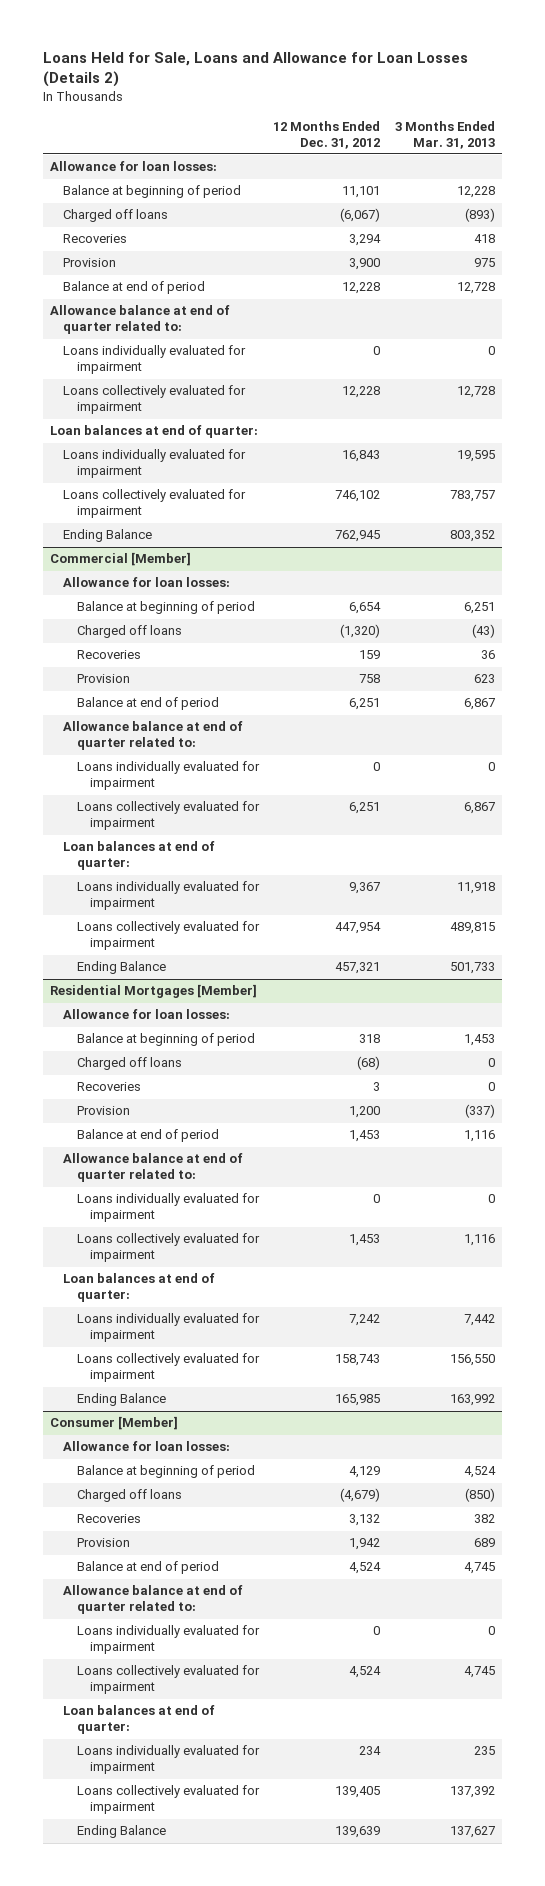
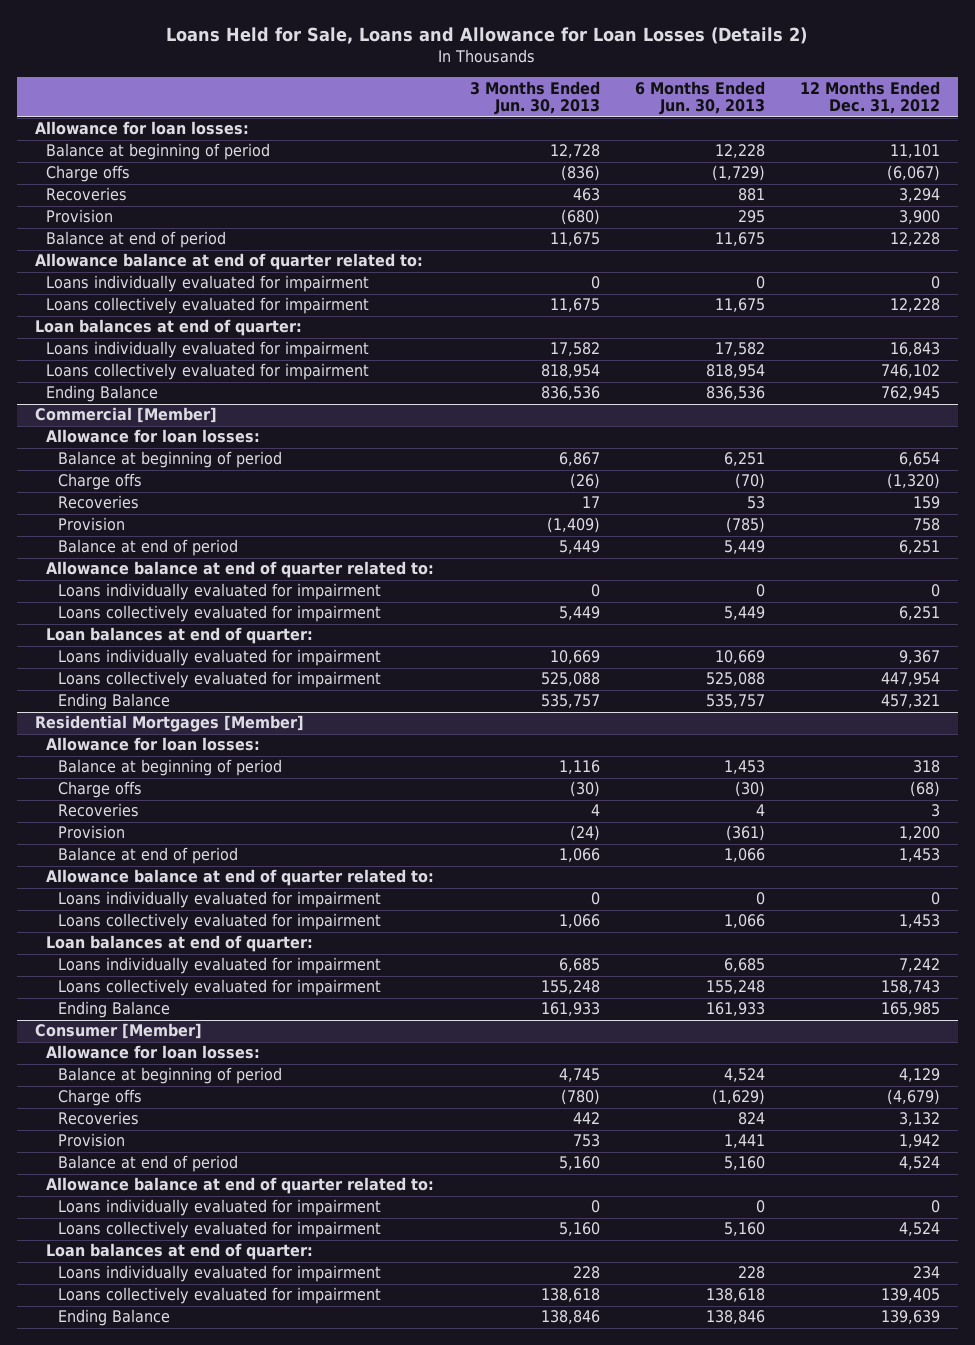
[394,120,495,149] 3 Months Ended Mar. 31, 2013 -> none
none -> [469,80,600,116] 3 Months Ended Jun. 30, 2013
none -> [634,80,765,116] 6 Months Ended Jun. 30, 2013
[63,209,169,223] Charged off loans -> [46,165,131,183] Charge offs
[76,625,182,639] Charged off loans -> [57,473,142,491] Charge offs
[76,1057,182,1071] Charged off loans -> none
none -> [57,781,142,799] Charge offs
[76,1489,182,1503] Charged off loans -> [57,1089,142,1107] Charge offs

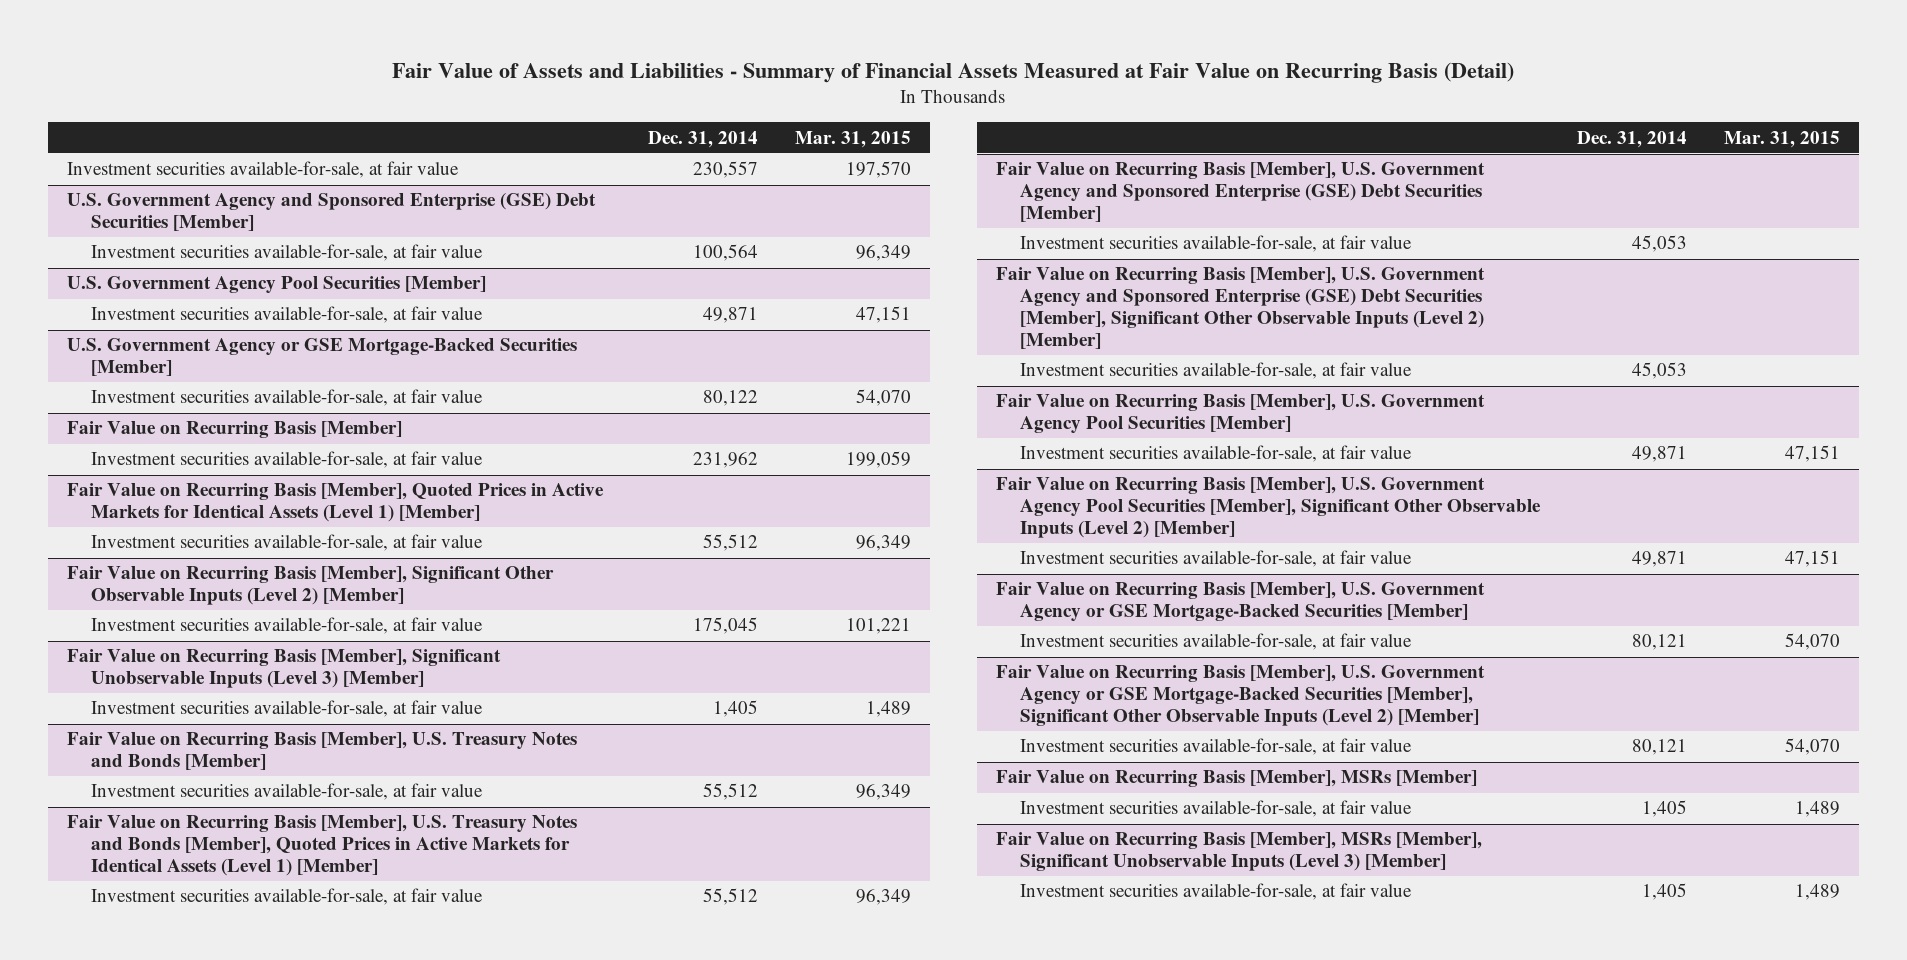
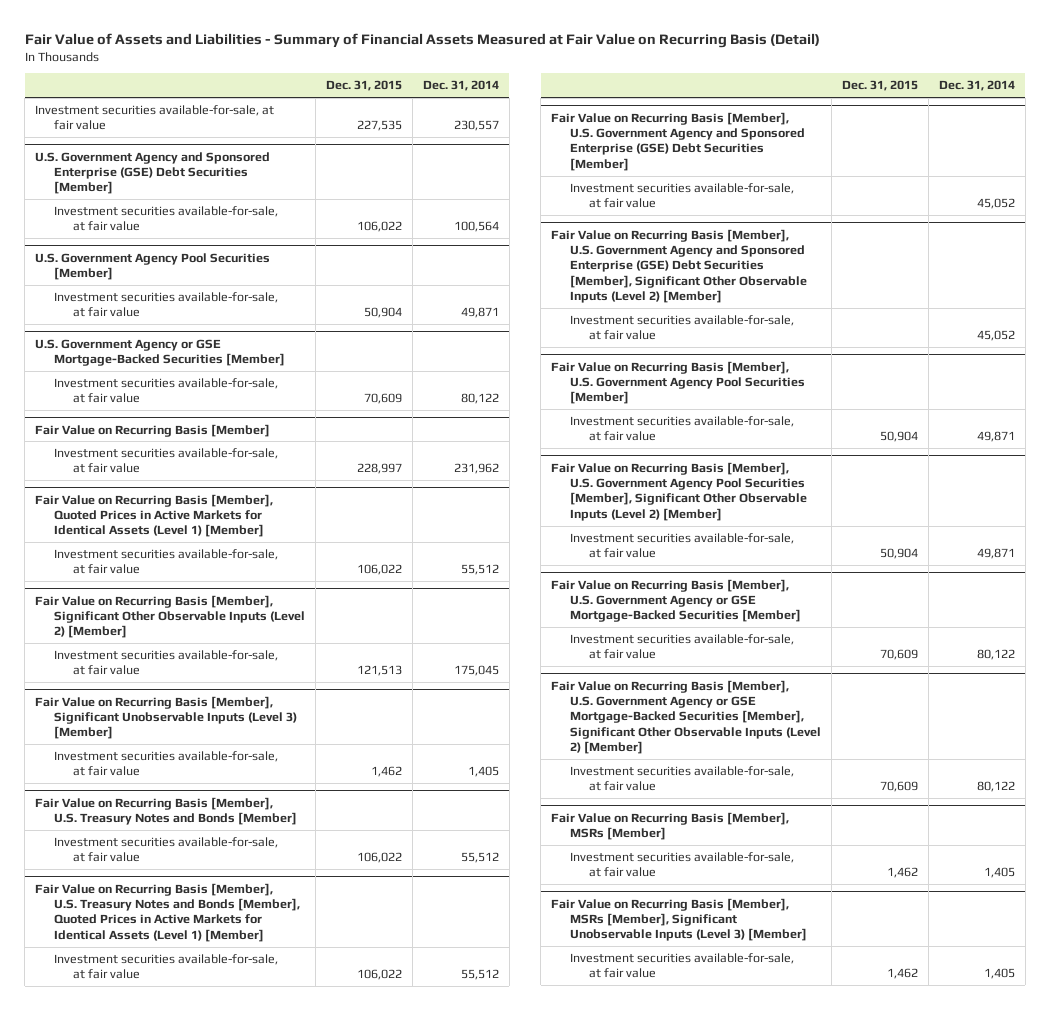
[795,130,912,148] Mar. 31, 2015 -> none
none -> [326,80,403,92] Dec. 31, 2015
[1631,235,1687,253] 45,053 -> [976,198,1015,210] 45,052
[1631,362,1687,380] 45,053 -> [976,330,1015,342] 45,052
[1631,634,1687,651] 80,121 -> [976,649,1015,661] 80,122
[1631,739,1687,756] 80,121 -> [976,781,1015,793] 80,122

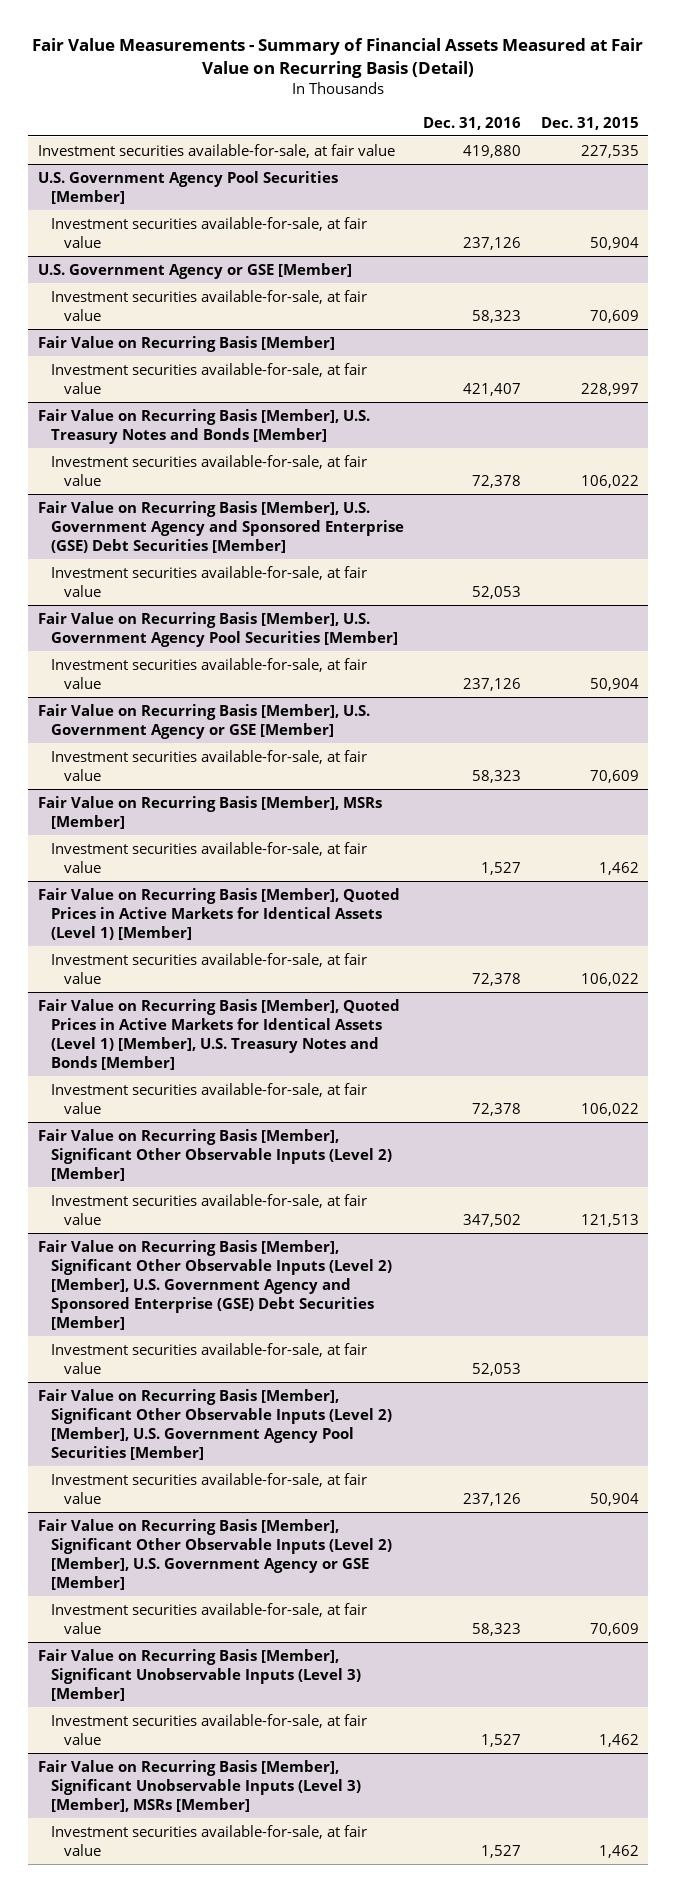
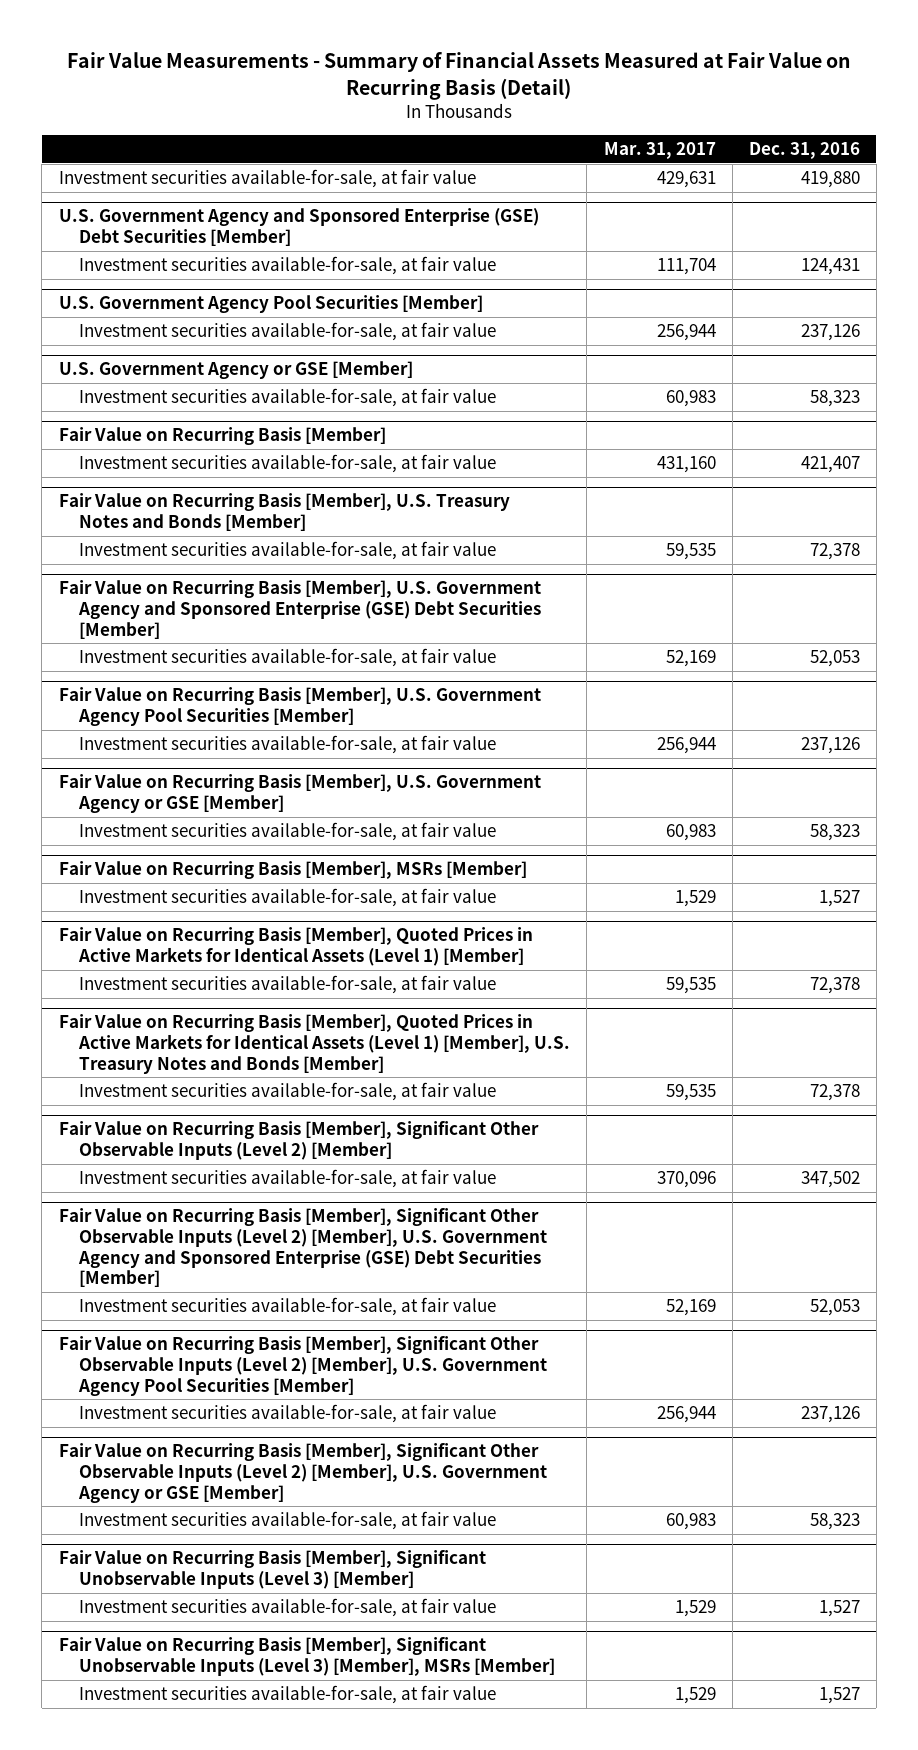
[540,116,639,130] Dec. 31, 2015 -> none
none -> [603,142,716,160] Mar. 31, 2017
none -> [58,208,539,247] U.S. Government Agency and Sponsored Enterprise (GSE) Debt Securities [Member]
none -> [79,256,497,276] Investment securities available-for-sale, at fair value

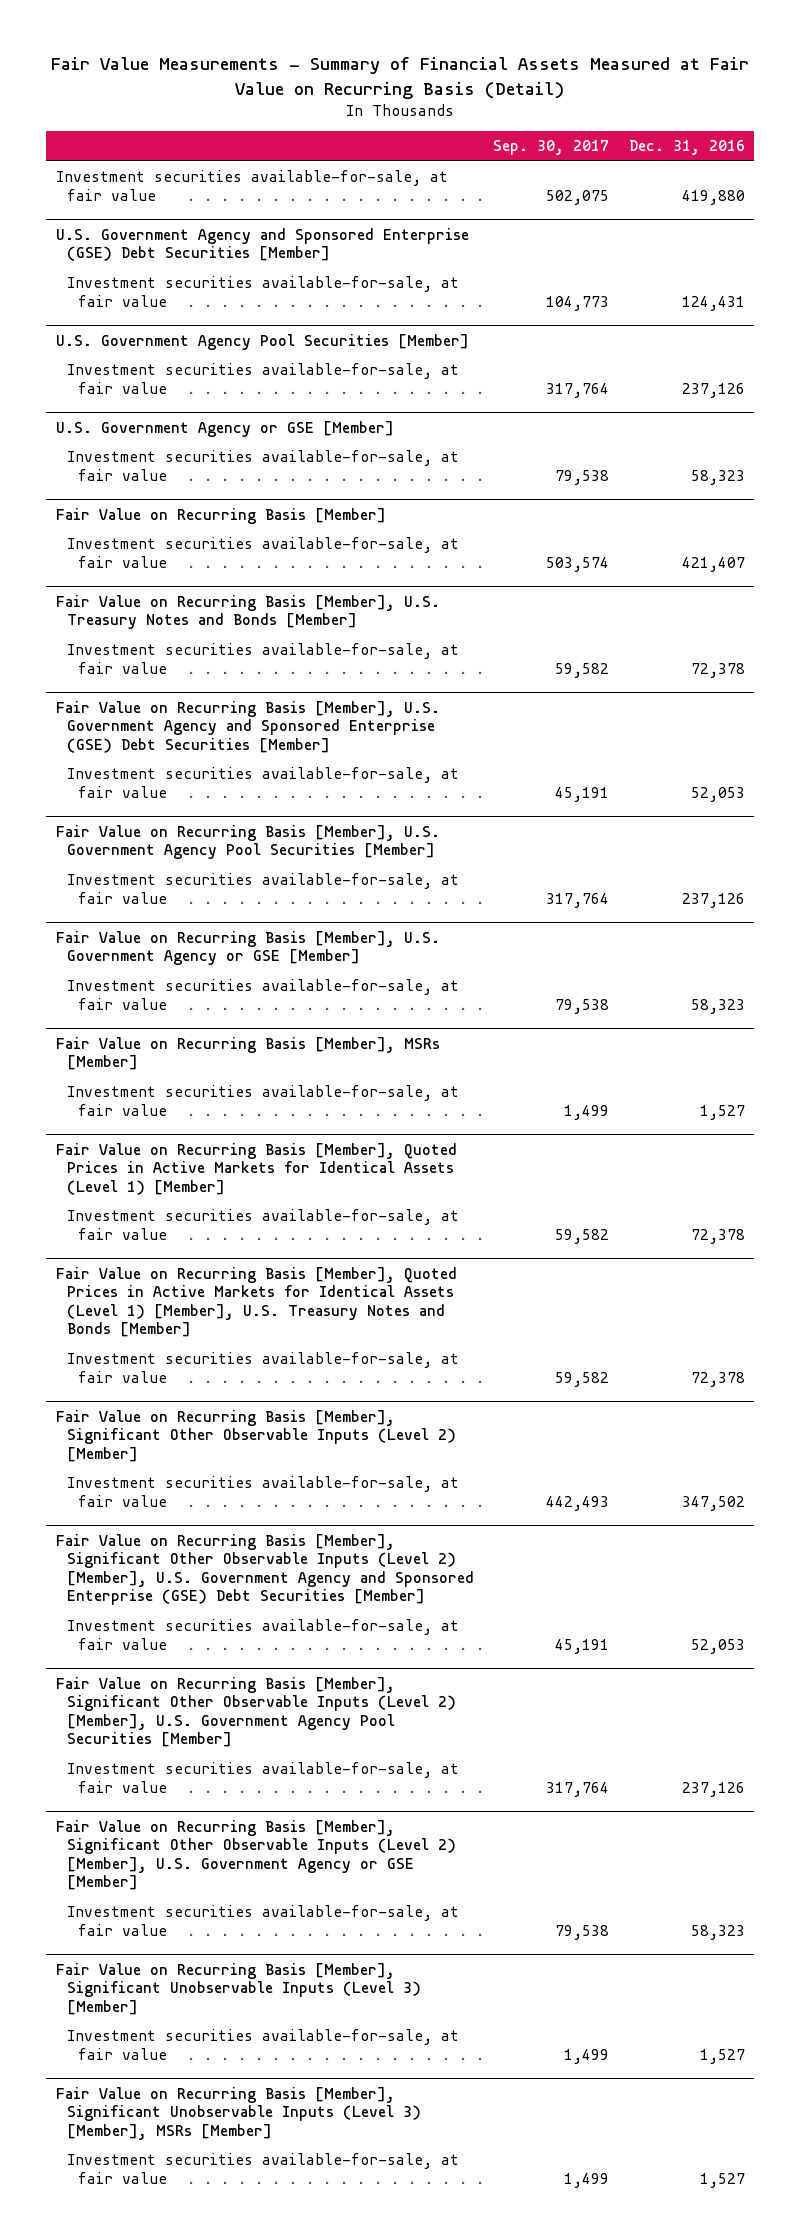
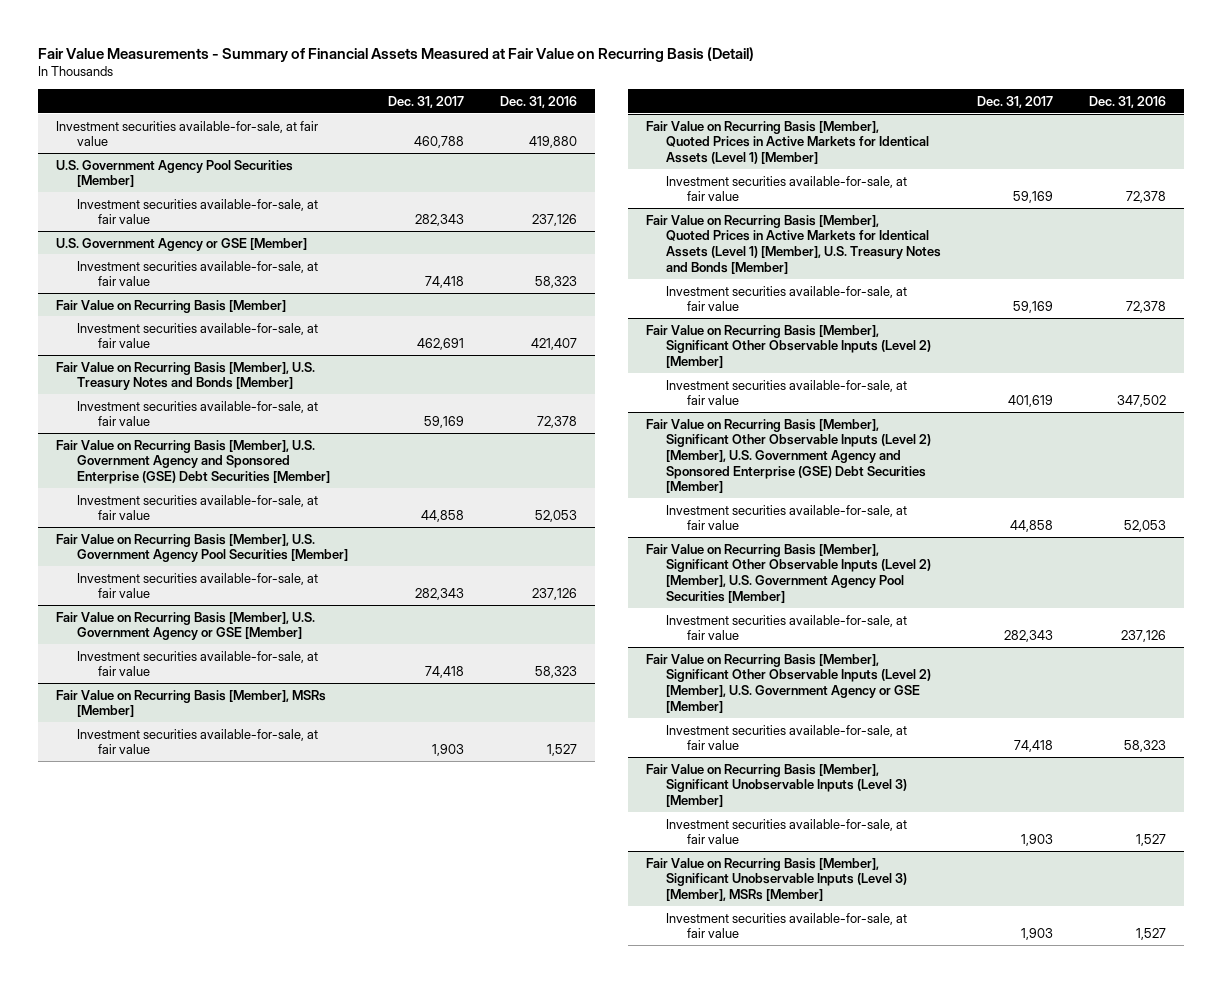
[493,140,610,156] Sep. 30, 2017 -> none
none -> [387,95,464,108] Dec. 31, 2017
[56,227,470,262] U.S. Government Agency and Sponsored Enterprise (GSE) Debt Securities [Member] -> none
[67,276,460,307] Investment securities available-for-sale, at fair value -> none

